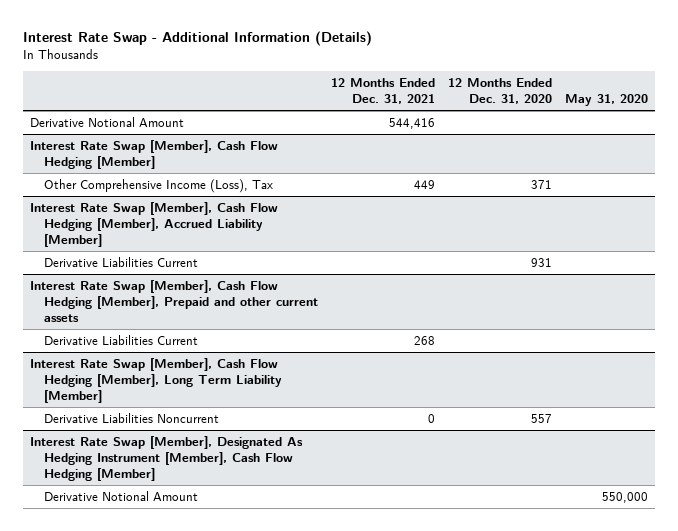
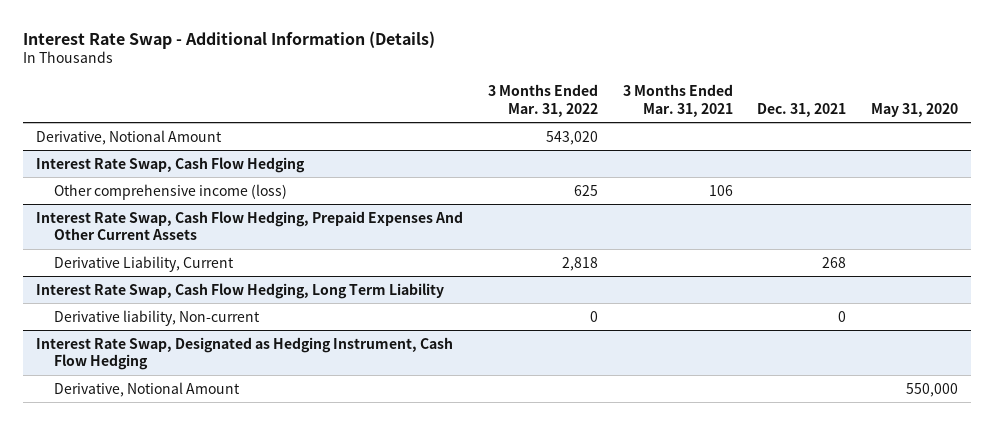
[331,78,436,105] 12 Months Ended Dec. 31, 2021 -> none
[448,78,553,105] 12 Months Ended Dec. 31, 2020 -> none
none -> [487,84,598,117] 3 Months Ended Mar. 31, 2022
none -> [622,84,733,117] 3 Months Ended Mar. 31, 2021
none -> [757,102,847,117] Dec. 31, 2021
[29,201,278,247] Interest Rate Swap [Member], Cash Flow Hedging [Member], Accrued Liability [Member] -> none
[44,256,199,267] Derivative Liabilities Current -> none
[29,116,184,127] Derivative Notional Amount -> [35,129,222,145] Derivative, Notional Amount
[29,139,278,169] Interest Rate Swap [Member], Cash Flow Hedging [Member] -> [35,156,305,173] Interest Rate Swap, Cash Flow Hedging
[44,178,274,193] Other Comprehensive Income (Loss), Tax -> [54,183,288,200] Other comprehensive income (loss)
[29,279,319,322] Interest Rate Swap [Member], Cash Flow Hedging [Member], Prepaid and other current assets -> [35,210,463,241] Interest Rate Swap, Cash Flow Hedging, Prepaid Expenses And Other Current Assets
[44,334,199,345] Derivative Liabilities Current -> [54,255,235,272] Derivative Liability, Current
[29,357,283,403] Interest Rate Swap [Member], Cash Flow Hedging [Member], Long Term Liability [Member] -> [35,282,444,299] Interest Rate Swap, Cash Flow Hedging, Long Term Liability
[44,412,220,423] Derivative Liabilities Noncurrent -> [54,309,261,326] Derivative liability, Non-current
[29,435,303,481] Interest Rate Swap [Member], Designated As Hedging Instrument [Member], Cash Flow Hedging [Member] -> [35,336,453,371] Interest Rate Swap, Designated as Hedging Instrument, Cash Flow Hedging
[44,490,199,501] Derivative Notional Amount -> [54,381,241,397] Derivative, Notional Amount

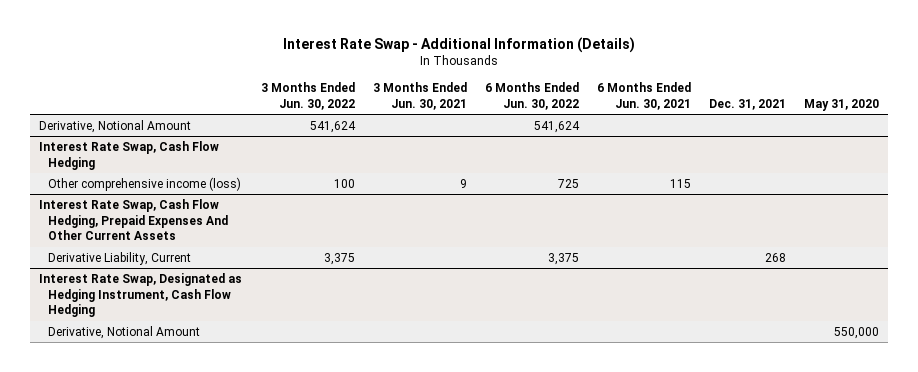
[487,84,598,117] 3 Months Ended Mar. 31, 2022 -> none
[622,84,733,117] 3 Months Ended Mar. 31, 2021 -> none
none -> [260,82,355,110] 3 Months Ended Jun. 30, 2022
none -> [372,82,467,110] 3 Months Ended Jun. 30, 2021
none -> [484,82,579,110] 6 Months Ended Jun. 30, 2022
none -> [596,82,691,110] 6 Months Ended Jun. 30, 2021
[35,282,444,299] Interest Rate Swap, Cash Flow Hedging, Long Term Liability -> none
[54,309,261,326] Derivative liability, Non-current -> none

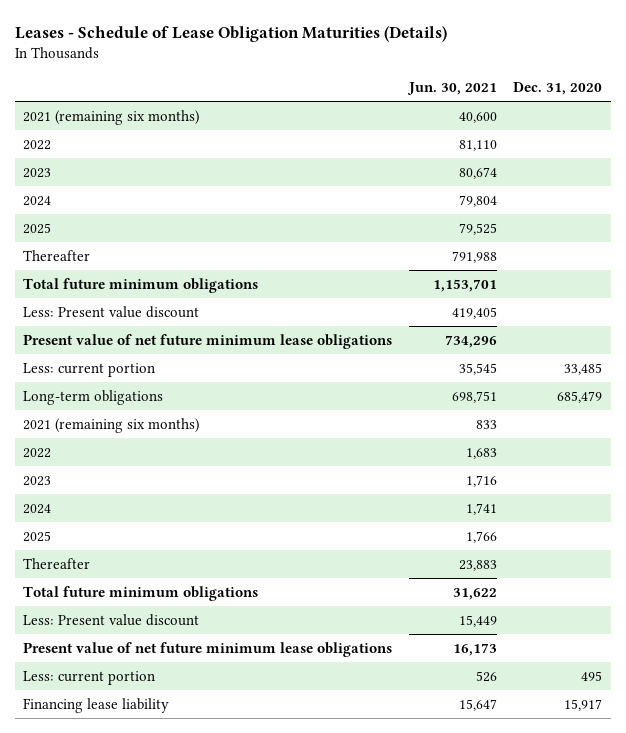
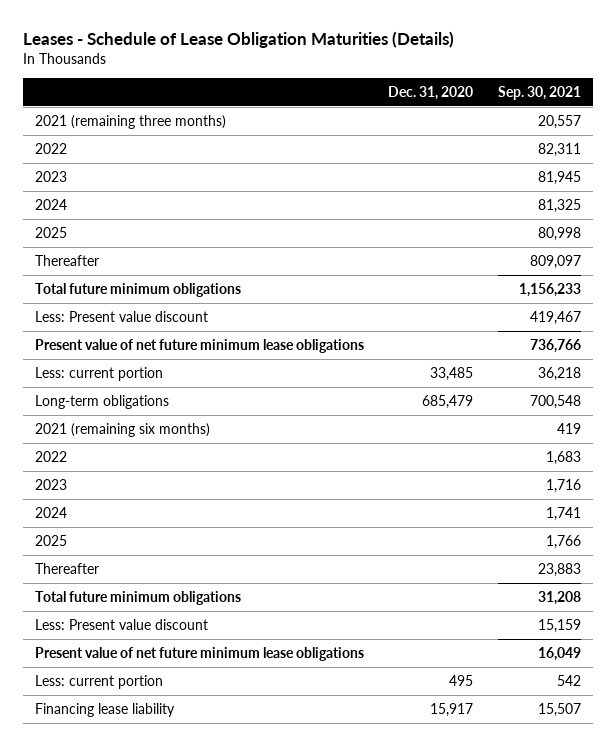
[406,81,497,95] Jun. 30, 2021 -> none
none -> [497,86,581,101] Sep. 30, 2021
[23,110,200,126] 2021 (remaining six months) -> [34,114,226,129] 2021 (remaining three months)

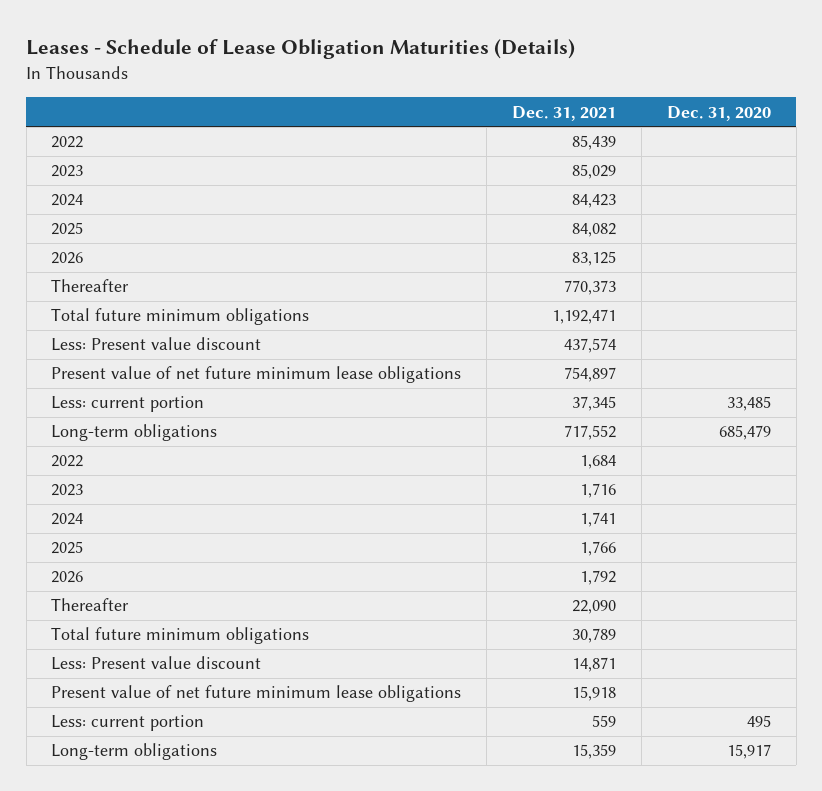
[497,86,581,101] Sep. 30, 2021 -> none
none -> [512,105,617,121] Dec. 31, 2021
[34,114,226,129] 2021 (remaining three months) -> none
none -> [51,252,84,265] 2026
[34,422,210,437] 2021 (remaining six months) -> none
none -> [51,571,84,584] 2026
[34,702,175,717] Financing lease liability -> [51,743,218,761] Long-term obligations

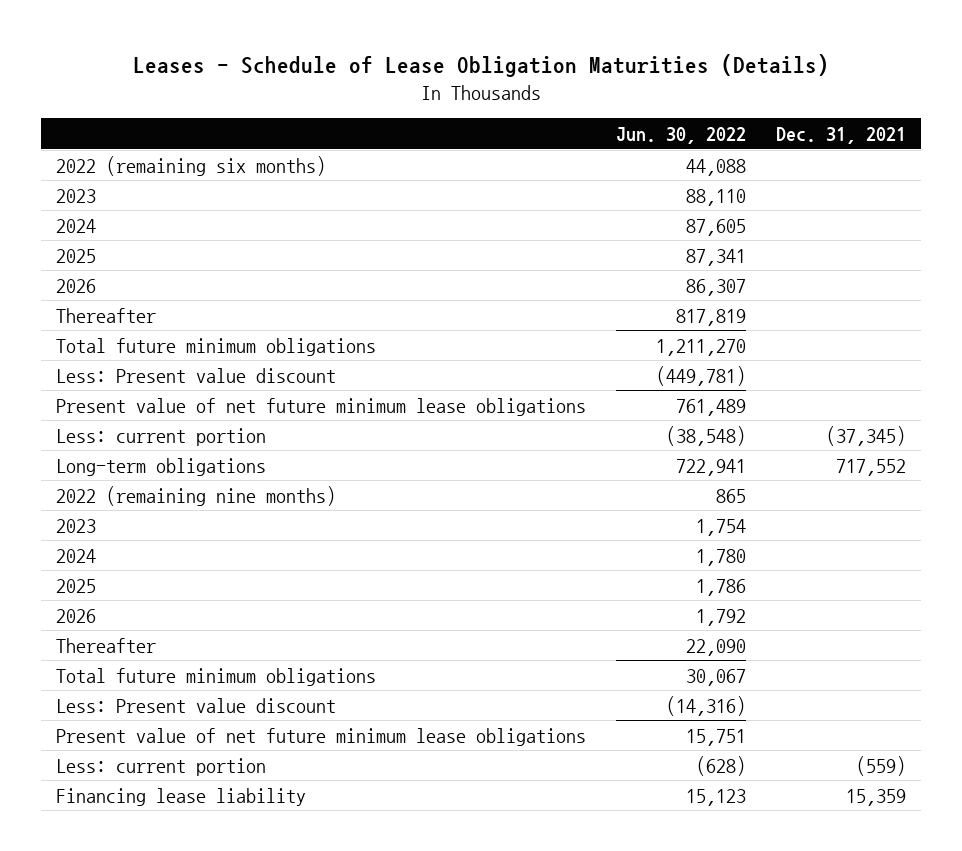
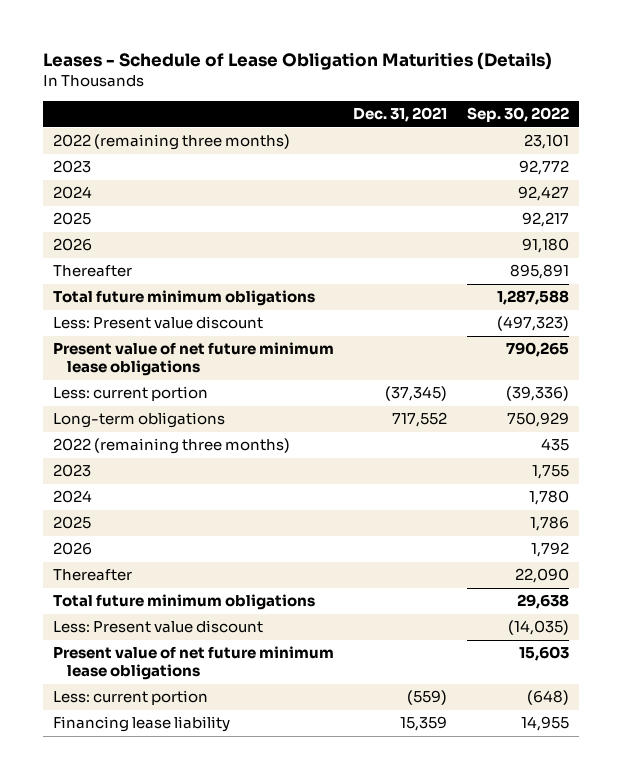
[616,126,747,144] Jun. 30, 2022 -> none
none -> [466,107,569,123] Sep. 30, 2022
[56,155,327,176] 2022 (remaining six months) -> [52,134,290,151] 2022 (remaining three months)
[56,485,337,506] 2022 (remaining nine months) -> [52,438,290,455] 2022 (remaining three months)

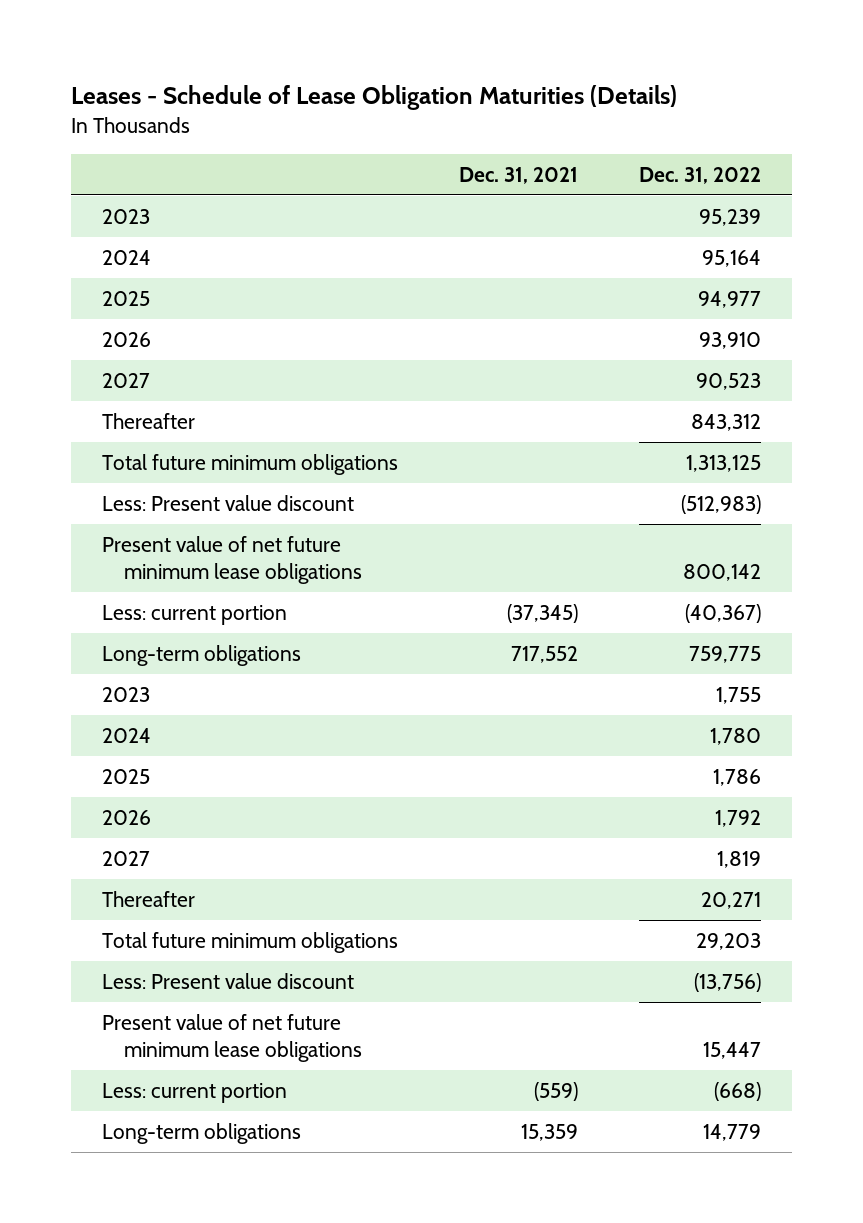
[466,107,569,123] Sep. 30, 2022 -> none
none -> [639,166,762,184] Dec. 31, 2022
[52,134,290,151] 2022 (remaining three months) -> none
none -> [101,372,150,388] 2027
[52,438,290,455] 2022 (remaining three months) -> none
none -> [101,850,150,866] 2027
[52,716,230,733] Financing lease liability -> [101,1122,301,1144] Long-term obligations

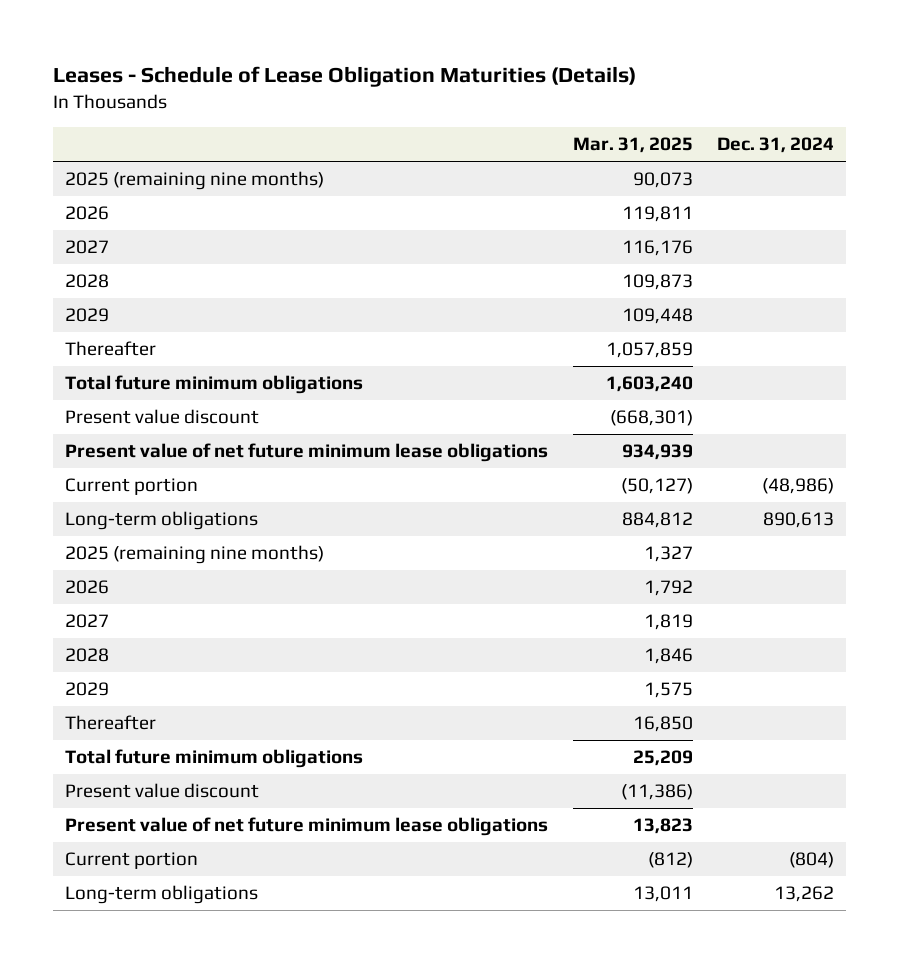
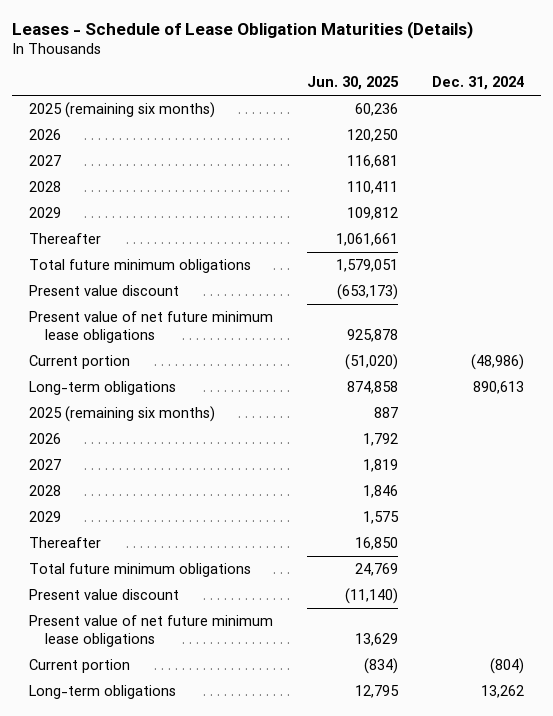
[572,137,693,154] Mar. 31, 2025 -> none
none -> [306,76,399,91] Jun. 30, 2025
[65,171,325,191] 2025 (remaining nine months) -> [28,102,215,119] 2025 (remaining six months)
[65,545,325,565] 2025 (remaining nine months) -> [28,406,215,423] 2025 (remaining six months)

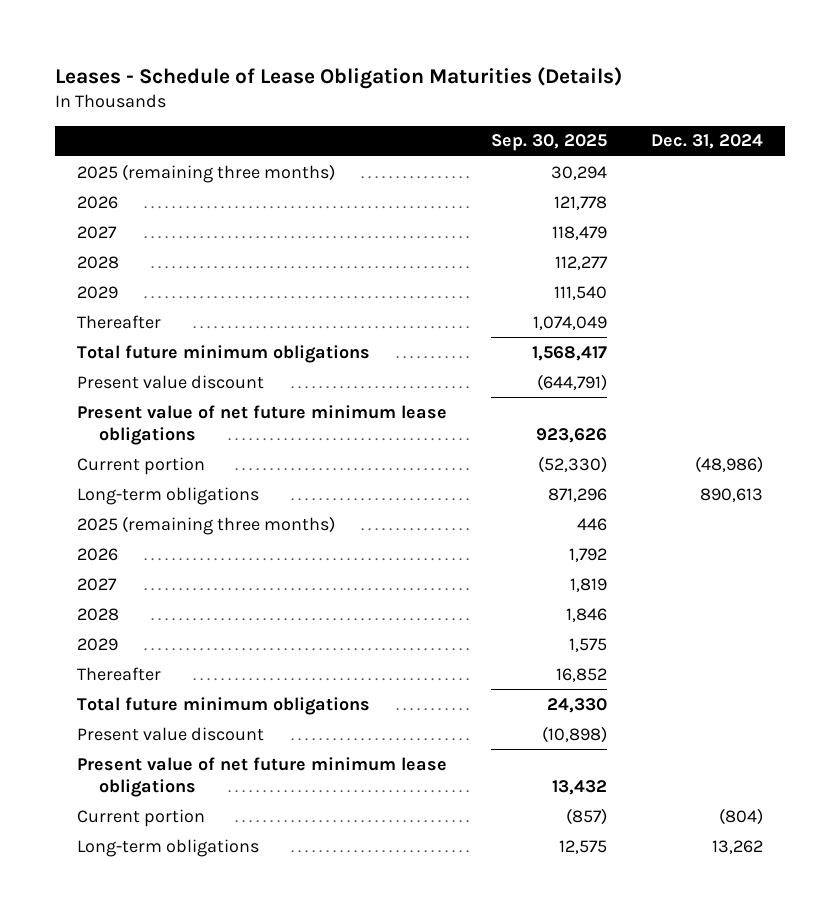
[306,76,399,91] Jun. 30, 2025 -> none
none -> [490,134,607,152] Sep. 30, 2025
[28,102,215,119] 2025 (remaining six months) -> [76,163,335,183] 2025 (remaining three months)
[28,406,215,423] 2025 (remaining six months) -> [76,515,335,535] 2025 (remaining three months)

